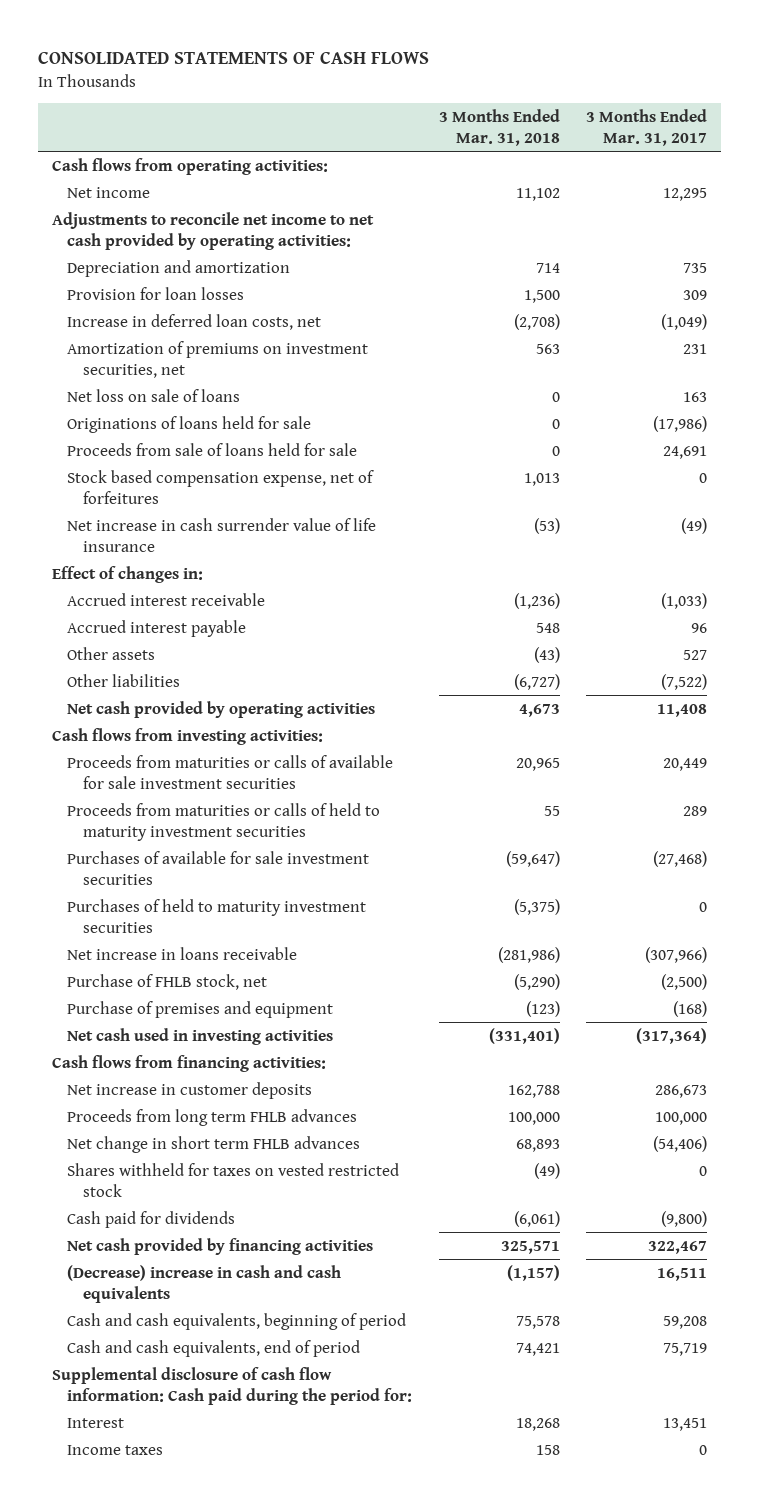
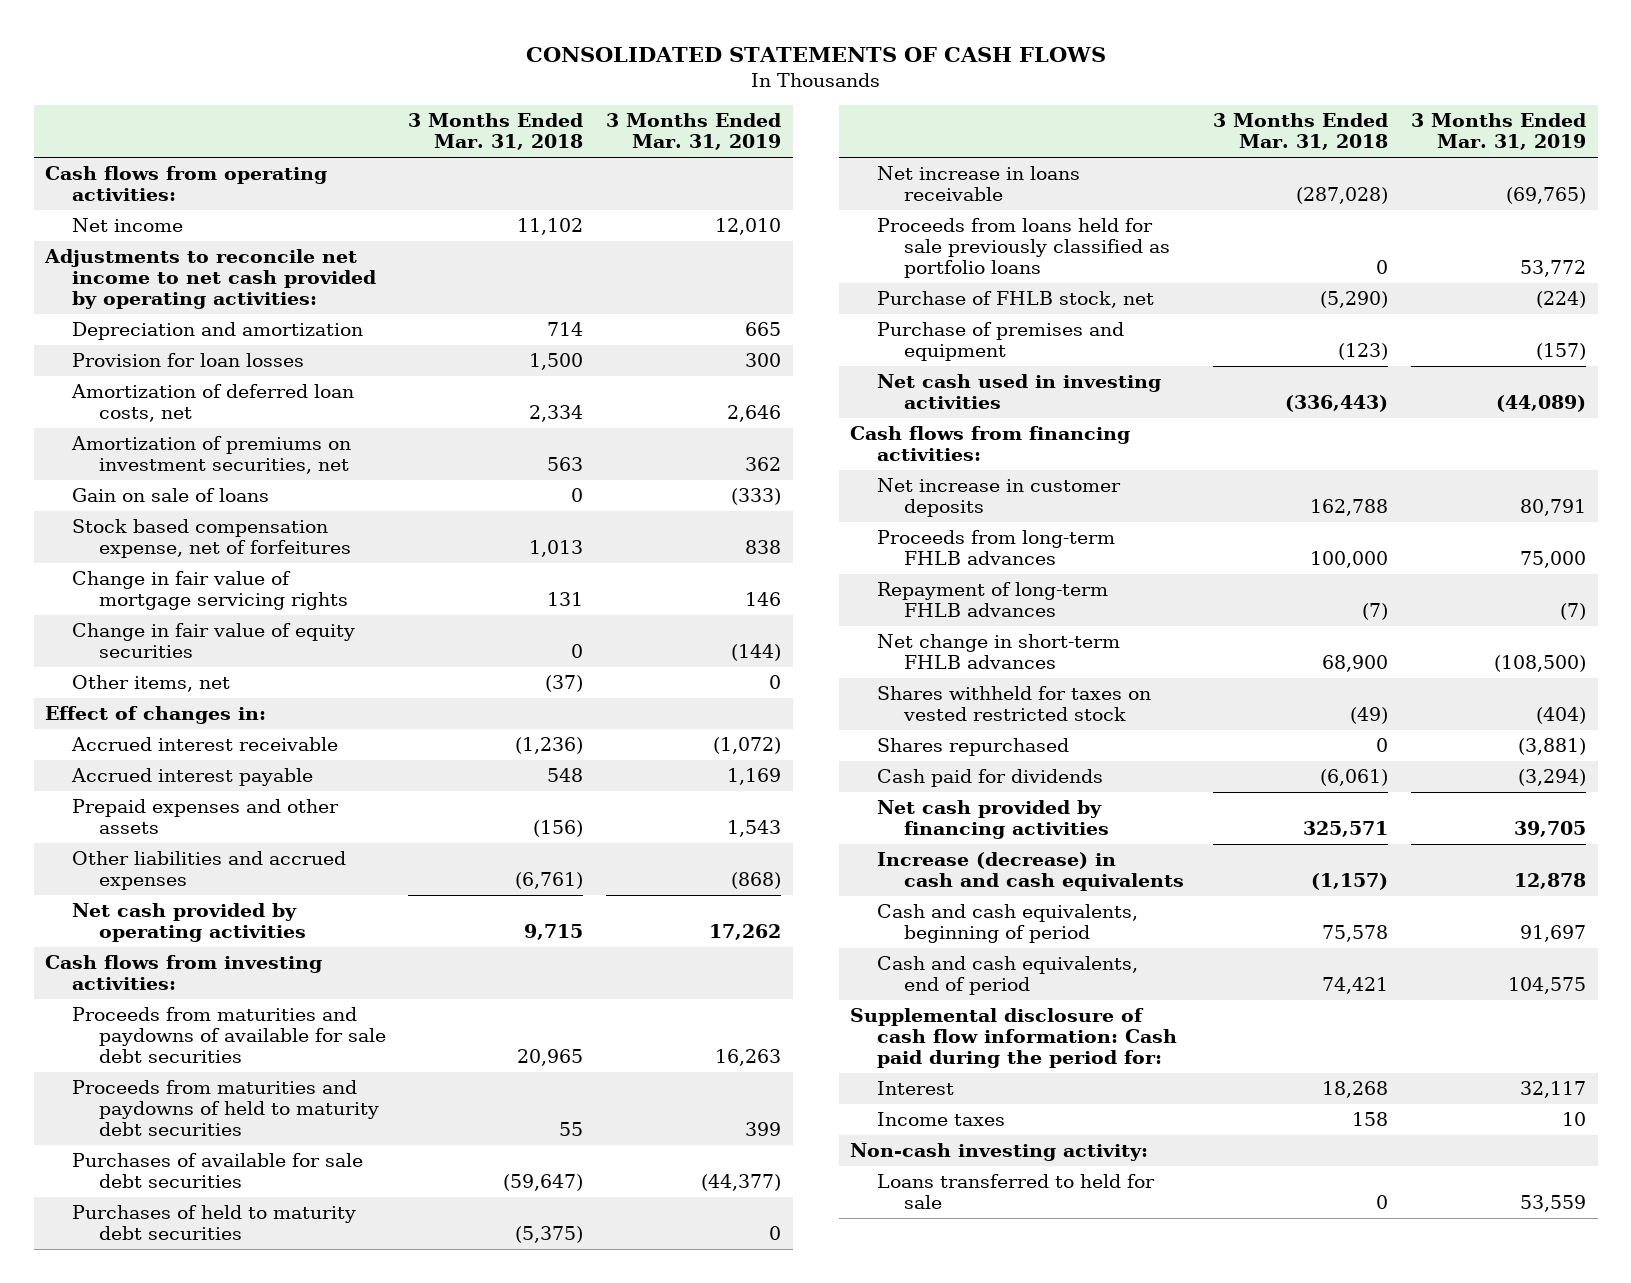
[586,109,708,147] 3 Months Ended Mar. 31, 2017 -> none
none -> [606,113,782,151] 3 Months Ended Mar. 31, 2019
[67,313,322,330] Increase in deferred loan costs, net -> [70,383,354,423] Amortization of deferred loan costs, net
[513,313,560,330] (2,708) -> [529,405,584,423] 2,334
[67,415,312,433] Originations of loans held for sale -> none
[67,442,358,456] Proceeds from sale of loans held for sale -> none
[67,388,241,402] Net loss on sale of loans -> [71,487,269,502] Gain on sale of loans
[67,517,377,552] Net increase in cash surrender value of life insurance -> none
none -> [71,570,348,611] Change in fair value of mortgage servicing rights
none -> [71,622,355,659] Change in fair value of equity securities
none -> [71,674,230,692] Other items, net
[67,646,156,660] Other assets -> [71,798,339,835] Prepaid expenses and other assets
[533,646,560,663] (43) -> [533,820,584,838] (156)
[67,673,181,687] Other liabilities -> [71,850,346,891] Other liabilities and accrued expenses
[513,673,560,690] (6,727) -> [515,872,584,890] (6,761)
[518,703,560,717] 4,673 -> [524,924,584,941] 9,715
[67,754,394,789] Proceeds from maturities or calls of available for sale investment securities -> [71,1006,386,1064] Proceeds from maturities and paydowns of available for sale debt securities
[67,802,381,841] Proceeds from maturities or calls of held to maturity investment securities -> [71,1079,379,1137] Proceeds from maturities and paydowns of held to maturity debt securities
[67,850,370,885] Purchases of available for sale investment securities -> [71,1152,363,1189] Purchases of available for sale debt securities
[67,898,367,933] Purchases of held to maturity investment securities -> [71,1204,356,1241] Purchases of held to maturity debt securities
[497,946,560,963] (281,986) -> [1296,187,1389,205] (287,028)
none -> [876,217,1170,279] Proceeds from loans held for sale previously classified as portfolio loans
[488,1027,560,1044] (331,401) -> [1285,395,1389,413] (336,443)
[67,1108,358,1126] Proceeds from long term FHLB advances -> [876,529,1115,566] Proceeds from long-term FHLB advances
none -> [876,581,1108,618] Repayment of long-term FHLB advances
[67,1135,361,1153] Net change in short term FHLB advances -> [876,633,1120,670] Net change in short-term FHLB advances
[515,1138,560,1152] 68,893 -> [1322,655,1389,673] 68,900
none -> [876,737,1069,756] Shares repurchased
[67,1264,342,1303] (Decrease) increase in cash and cash equivalents -> [876,851,1184,892] Increase (decrease) in cash and cash equivalents
none -> [849,1142,1148,1161] Non-cash investing activity:
none -> [876,1173,1155,1210] Loans transferred to held for sale

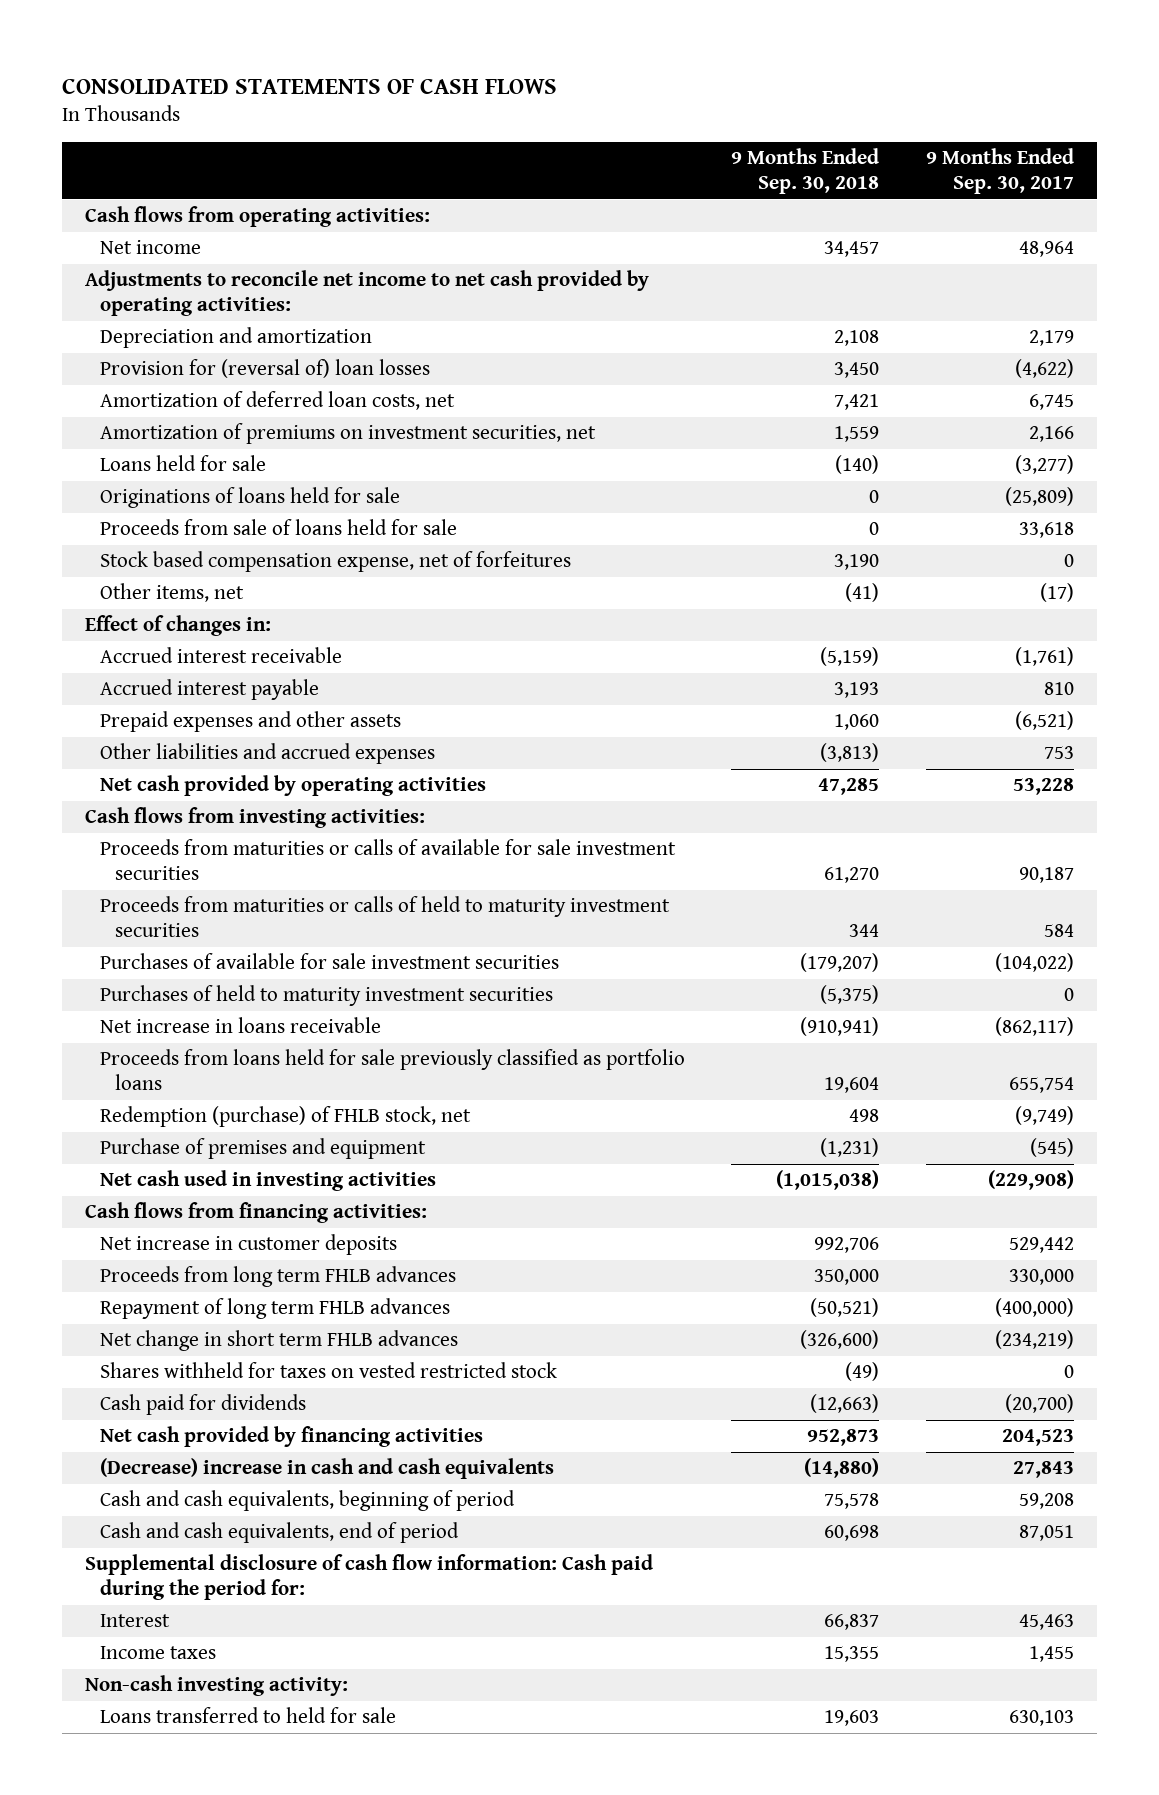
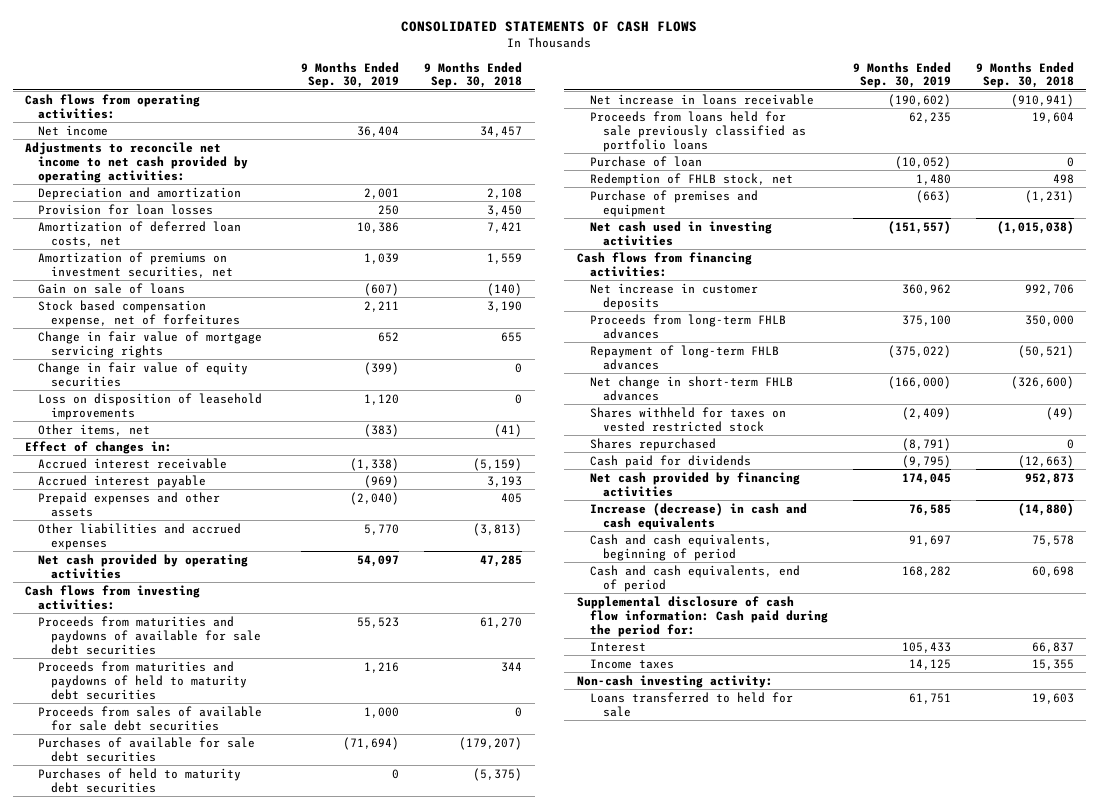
[925,147,1074,194] 9 Months Ended Sep. 30, 2017 -> none
none -> [301,61,400,89] 9 Months Ended Sep. 30, 2019
[99,359,430,379] Provision for (reversal of) loan losses -> [38,203,214,215] Provision for loan losses
[99,487,400,509] Originations of loans held for sale -> none
[99,519,457,536] Proceeds from sale of loans held for sale -> none
[99,455,266,472] Loans held for sale -> [38,282,186,294] Gain on sale of loans
none -> [38,330,263,358] Change in fair value of mortgage servicing rights
none -> [38,361,249,387] Change in fair value of equity securities
none -> [38,392,263,420] Loss on disposition of leasehold improvements
[834,714,880,731] 1,060 -> [501,492,523,503] 405
[99,839,676,881] Proceeds from maturities or calls of available for sale investment securities -> [38,615,262,655] Proceeds from maturities and paydowns of available for sale debt securities
[99,896,670,938] Proceeds from maturities or calls of held to maturity investment securities -> [38,660,248,700] Proceeds from maturities and paydowns of held to maturity debt securities
none -> [38,705,263,731] Proceeds from sales of available for sale debt securities
[99,953,559,970] Purchases of available for sale investment securities -> [38,736,256,762] Purchases of available for sale debt securities
[99,985,553,1007] Purchases of held to maturity investment securities -> [38,767,242,793] Purchases of held to maturity debt securities
none -> [589,155,702,167] Purchase of loan
[99,1106,471,1128] Redemption (purchase) of FHLB stock, net -> [589,172,793,186] Redemption of FHLB stock, net
[99,1266,456,1288] Proceeds from long term FHLB advances -> [589,313,786,339] Proceeds from long-term FHLB advances
[99,1298,450,1320] Repayment of long term FHLB advances -> [589,344,779,370] Repayment of long-term FHLB advances
[99,1330,458,1352] Net change in short term FHLB advances -> [589,375,793,401] Net change in short-term FHLB advances
none -> [589,437,716,451] Shares repurchased
[99,1458,554,1480] (Decrease) increase in cash and cash equivalents -> [589,502,807,530] Increase (decrease) in cash and cash equivalents

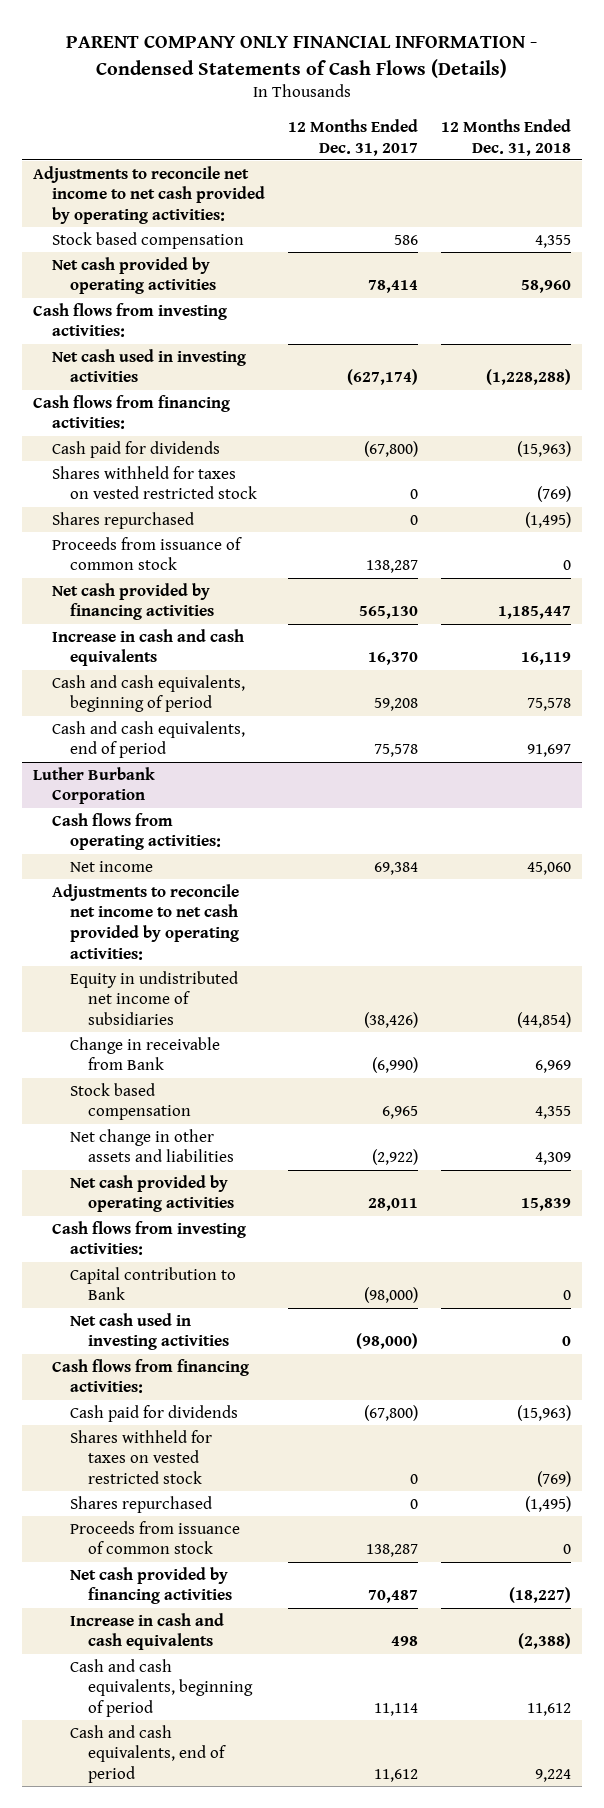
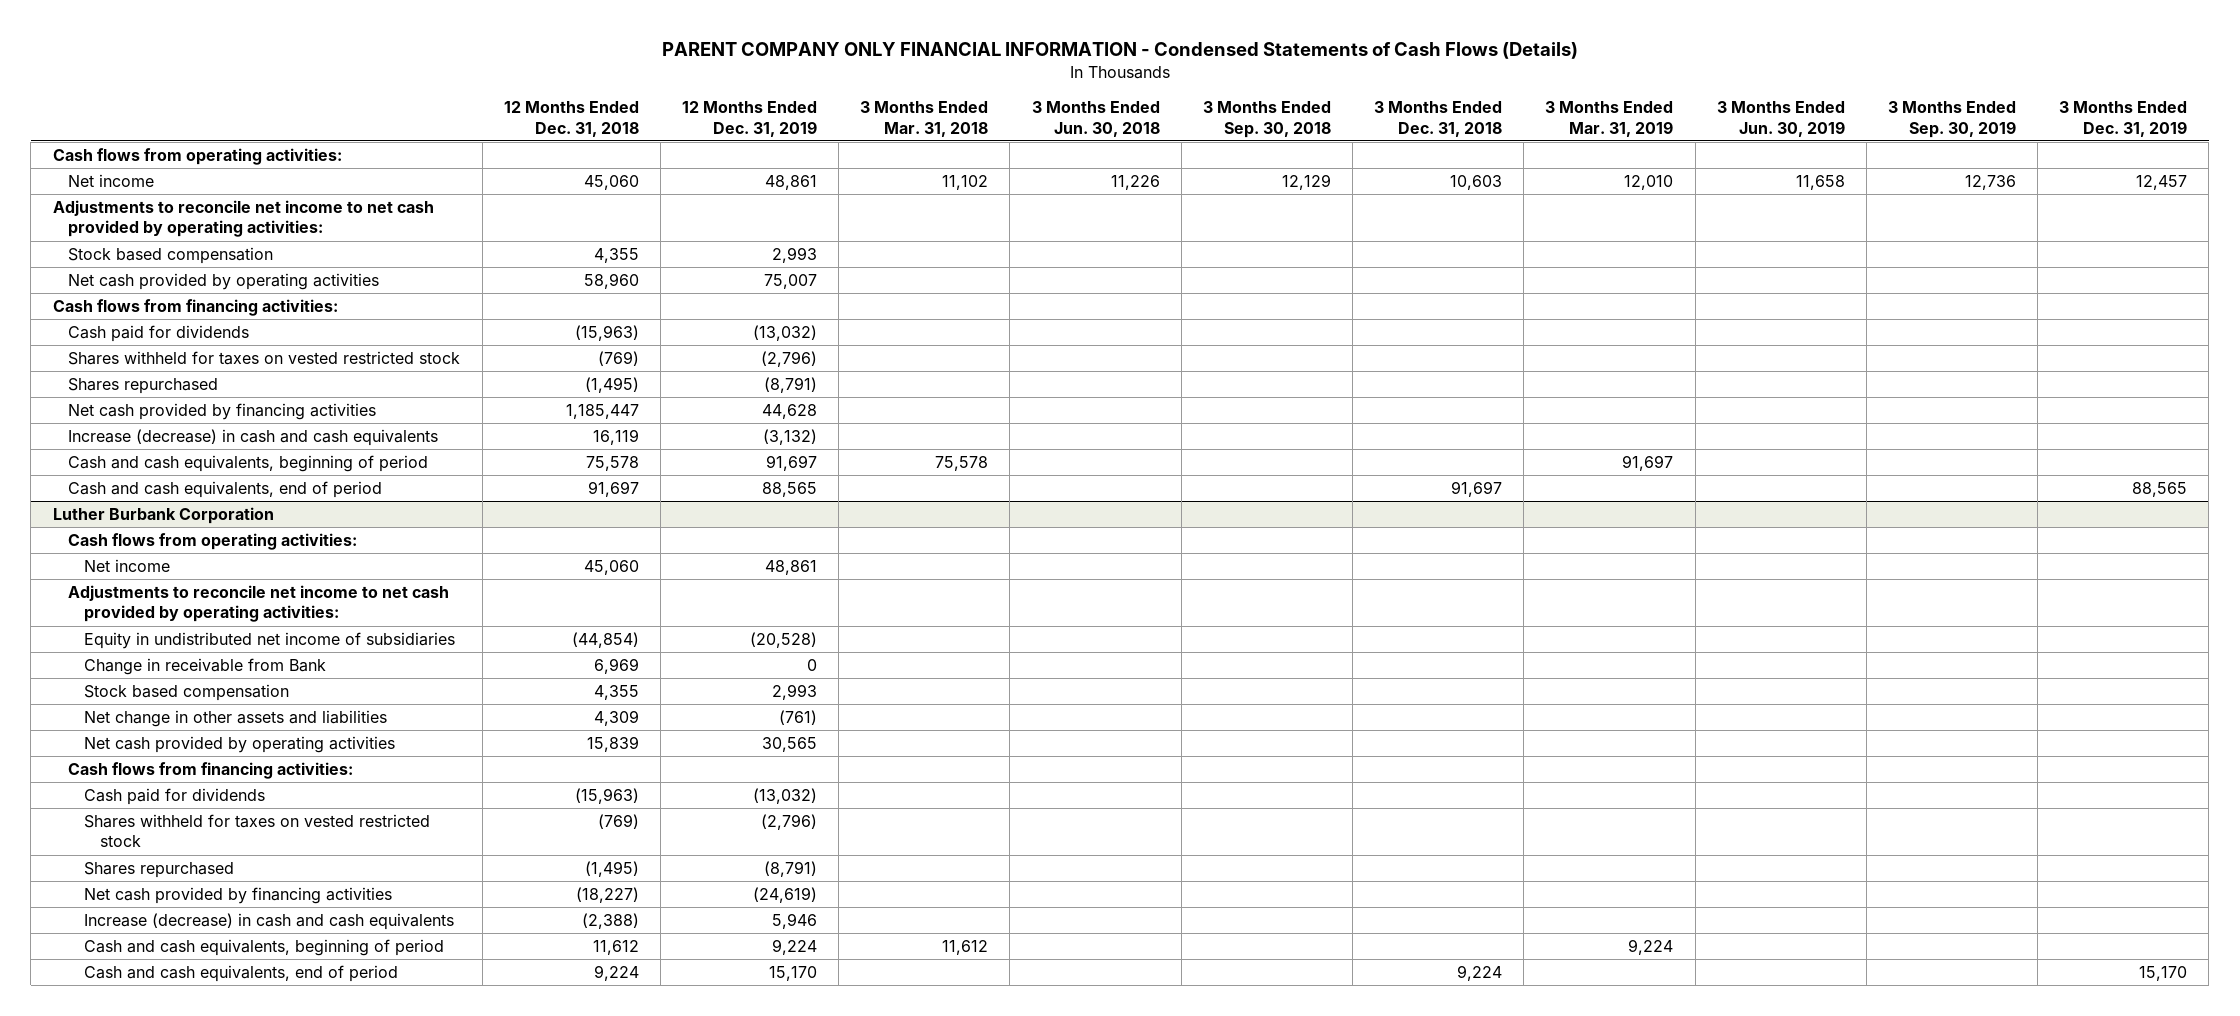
[287,119,418,156] 12 Months Ended Dec. 31, 2017 -> none
none -> [681,101,817,137] 12 Months Ended Dec. 31, 2019
none -> [860,101,989,137] 3 Months Ended Mar. 31, 2018
none -> [1031,101,1160,137] 3 Months Ended Jun. 30, 2018
none -> [1202,101,1331,138] 3 Months Ended Sep. 30, 2018
none -> [1374,101,1503,137] 3 Months Ended Dec. 31, 2018
none -> [1545,101,1674,137] 3 Months Ended Mar. 31, 2019
none -> [1716,101,1845,137] 3 Months Ended Jun. 30, 2019
none -> [1887,101,2016,138] 3 Months Ended Sep. 30, 2019
none -> [2059,101,2188,137] 3 Months Ended Dec. 31, 2019
none -> [52,148,342,166] Cash flows from operating activities:
none -> [68,174,155,188] Net income
[33,302,228,338] Cash flows from investing activities: -> none
[51,348,246,383] Net cash used in investing activities -> none
[51,536,242,571] Proceeds from issuance of common stock -> none
[51,628,244,667] Increase in cash and cash equivalents -> [68,429,439,447] Increase (decrease) in cash and cash equivalents
[51,1220,246,1256] Cash flows from investing activities: -> none
[70,1266,237,1301] Capital contribution to Bank -> none
[70,1312,230,1351] Net cash used in investing activities -> none
[70,1520,241,1555] Proceeds from issuance of common stock -> none
[70,1612,225,1651] Increase in cash and cash equivalents -> [84,913,455,931] Increase (decrease) in cash and cash equivalents

